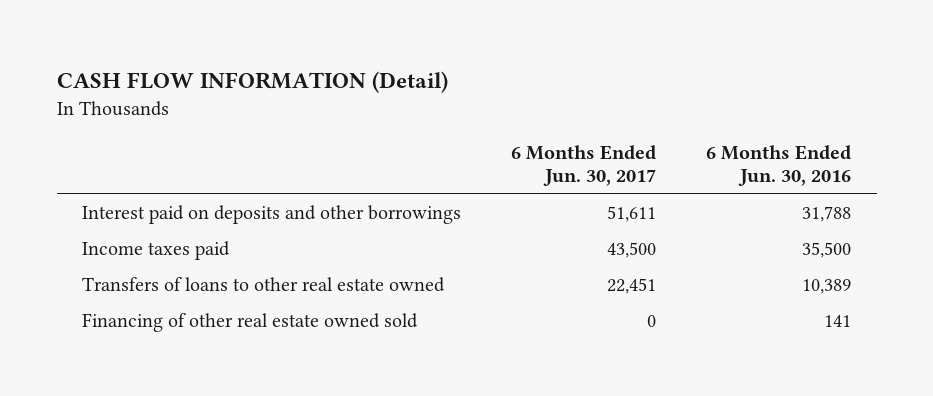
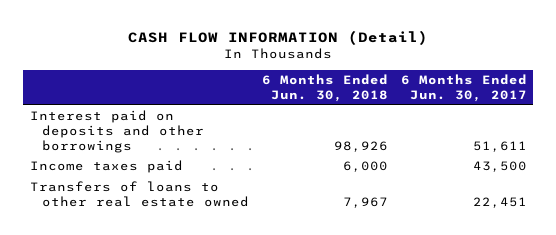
[706,145,852,187] 6 Months Ended Jun. 30, 2016 -> none
none -> [261,74,388,102] 6 Months Ended Jun. 30, 2018
[82,313,419,333] Financing of other real estate owned sold -> none

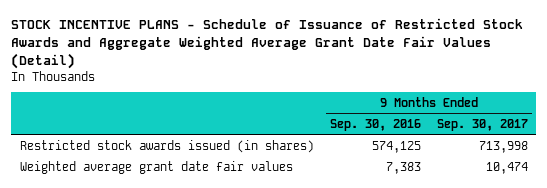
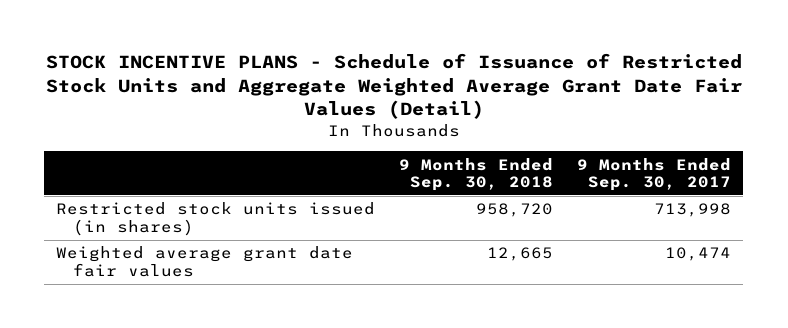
[11,18,524,70] STOCK INCENTIVE PLANS - Schedule of Issuance of Restricted Stock Awards and Aggregate Weighted Average Grant Date Fair Values (Detail) -> [45,53,742,120] STOCK INCENTIVE PLANS - Schedule of Issuance of Restricted Stock Units and Aggregate Weighted Average Grant Date Fair Values (Detail)
[329,118,421,131] Sep. 30, 2016 -> none
none -> [399,157,554,192] 9 Months Ended Sep. 30, 2018
[19,139,314,153] Restricted stock awards issued (in shares) -> [56,202,376,237] Restricted stock units issued (in shares)

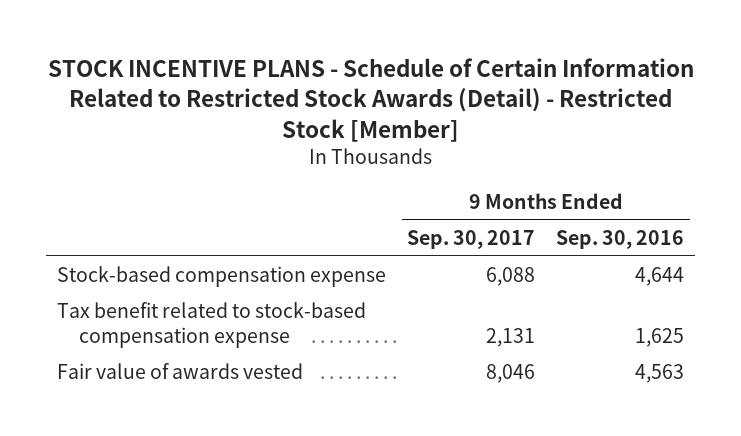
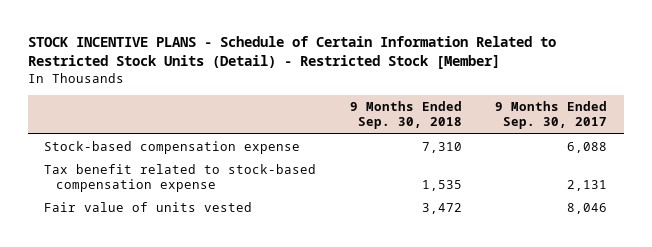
[47,57,694,142] STOCK INCENTIVE PLANS - Schedule of Certain Information Related to Restricted Stock Awards (Detail) - Restricted Stock [Member] -> [27,35,556,70] STOCK INCENTIVE PLANS - Schedule of Certain Information Related to Restricted Stock Units (Detail) - Restricted Stock [Member]
[556,230,685,250] Sep. 30, 2016 -> none
none -> [349,101,462,130] 9 Months Ended Sep. 30, 2018
[57,363,304,380] Fair value of awards vested -> [44,202,253,213] Fair value of units vested

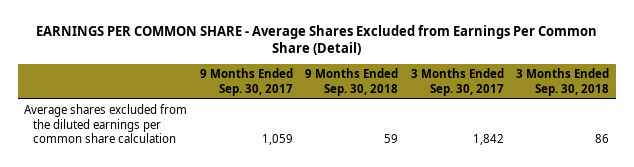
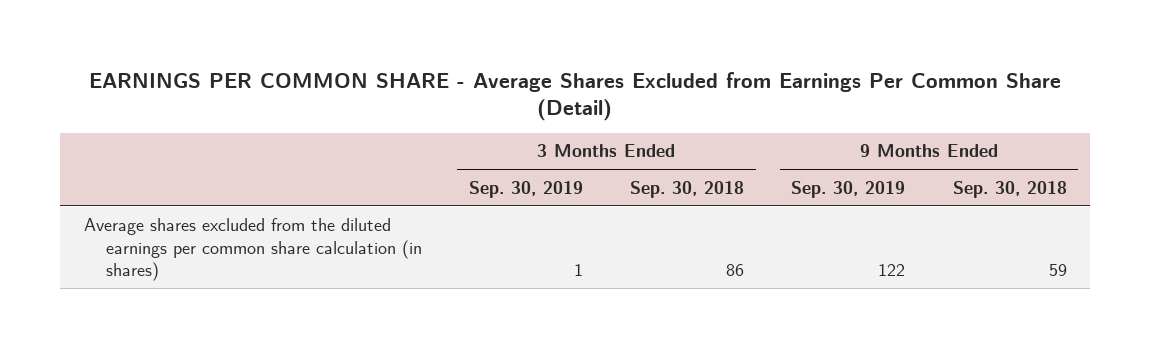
[199,68,293,97] 9 Months Ended Sep. 30, 2017 -> none
[410,68,504,97] 3 Months Ended Sep. 30, 2017 -> none
none -> [468,180,583,198] Sep. 30, 2019
none -> [791,180,906,198] Sep. 30, 2019
[24,103,188,144] Average shares excluded from the diluted earnings per common share calculation -> [83,218,422,282] Average shares excluded from the diluted earnings per common share calculation (in shares)

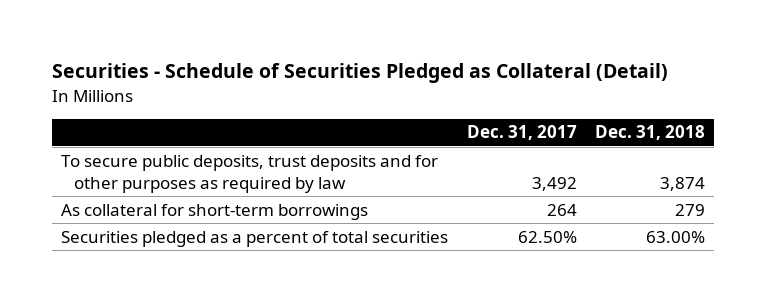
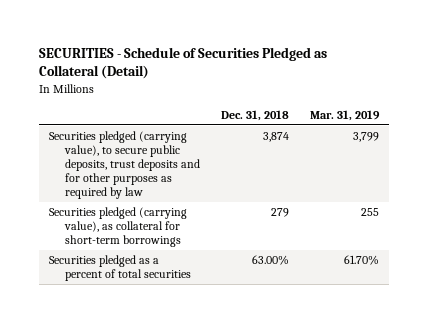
[51,63,668,84] Securities - Schedule of Securities Pledged as Collateral (Detail) -> [38,46,327,80] SECURITIES - Schedule of Securities Pledged as Collateral (Detail)
[466,125,577,141] Dec. 31, 2017 -> none
none -> [309,109,380,121] Mar. 31, 2019
[61,154,439,193] To secure public deposits, trust deposits and for other purposes as required by law -> [49,131,201,199] Securities pledged (carrying value), to secure public deposits, trust deposits and for other purposes as required by law
[61,203,369,220] As collateral for short-term borrowings -> [49,207,188,247] Securities pledged (carrying value), as collateral for short-term borrowings

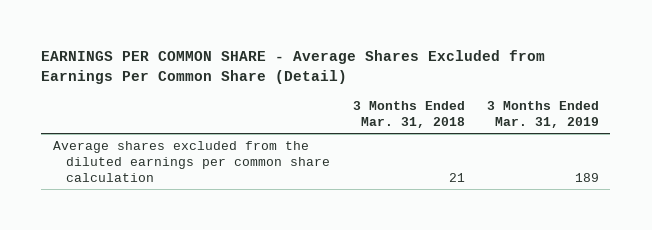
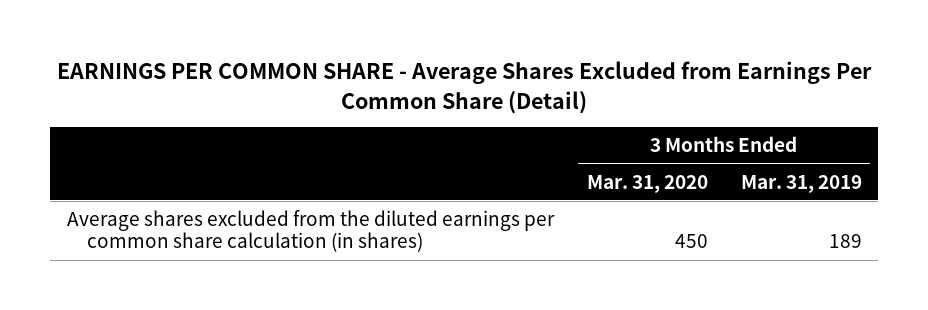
[352,100,465,128] 3 Months Ended Mar. 31, 2018 -> none
none -> [586,174,708,193] Mar. 31, 2020
[52,140,331,182] Average shares excluded from the diluted earnings per common share calculation -> [66,209,555,253] Average shares excluded from the diluted earnings per common share calculation (in shares)

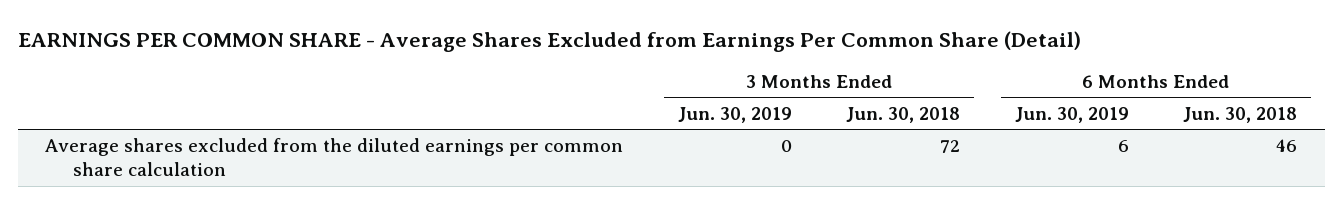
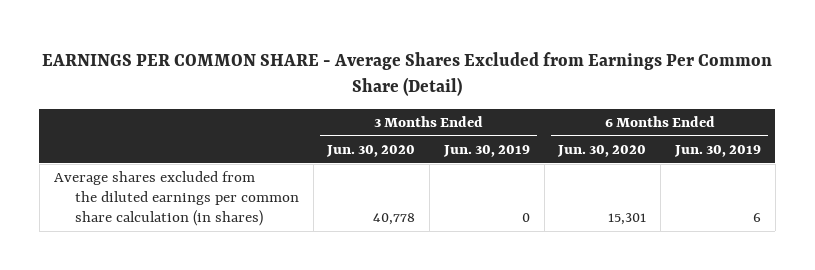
[846,107,961,124] Jun. 30, 2018 -> none
[1183,107,1298,124] Jun. 30, 2018 -> none
none -> [326,145,416,158] Jun. 30, 2020
none -> [557,145,647,158] Jun. 30, 2020
[45,138,624,177] Average shares excluded from the diluted earnings per common share calculation -> [53,171,299,227] Average shares excluded from the diluted earnings per common share calculation (in shares)

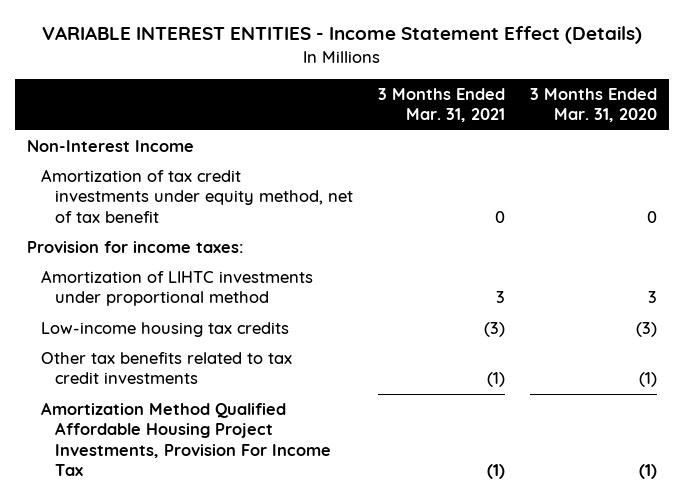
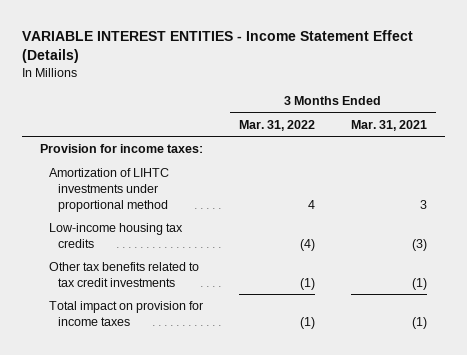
[529,88,657,123] 3 Months Ended Mar. 31, 2020 -> none
none -> [238,119,315,131] Mar. 31, 2022
[26,140,194,153] Non-Interest Income -> none
[40,169,354,223] Amortization of tax credit investments under equity method, net of tax benefit -> none
[40,402,332,476] Amortization Method Qualified Affordable Housing Project Investments, Provision For Income Tax -> [48,301,203,326] Total impact on provision for income taxes

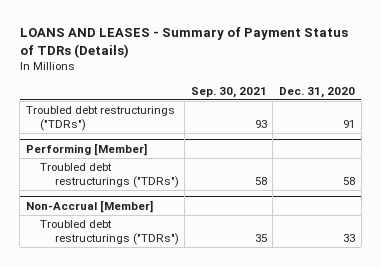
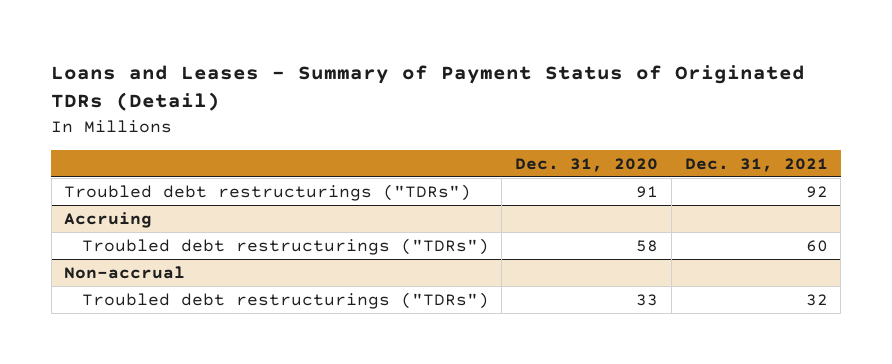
[19,27,348,58] LOANS AND LEASES - Summary of Payment Status of TDRs (Details) -> [51,65,806,112] Loans and Leases - Summary of Payment Status of Originated TDRs (Detail)
[190,86,267,98] Sep. 30, 2021 -> none
none -> [684,157,828,172] Dec. 31, 2021
[25,143,147,157] Performing [Member] -> [64,211,153,228] Accruing
[25,200,153,214] Non-Accrual [Member] -> [64,265,186,279] Non-accrual

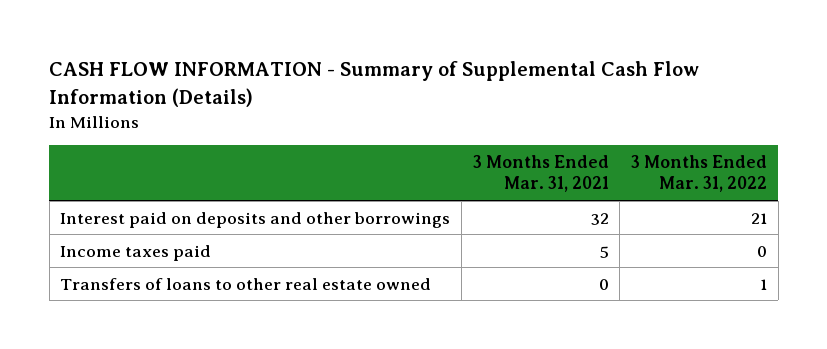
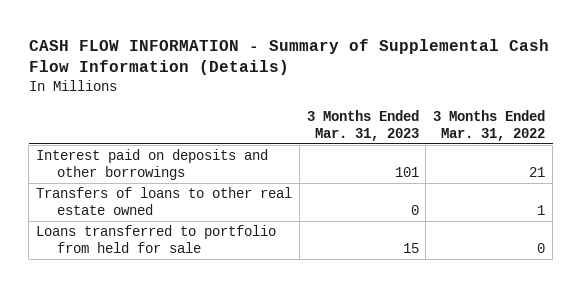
[472,154,609,193] 3 Months Ended Mar. 31, 2021 -> none
none -> [306,109,419,141] 3 Months Ended Mar. 31, 2023
[60,244,212,261] Income taxes paid -> none
none -> [36,225,277,254] Loans transferred to portfolio from held for sale

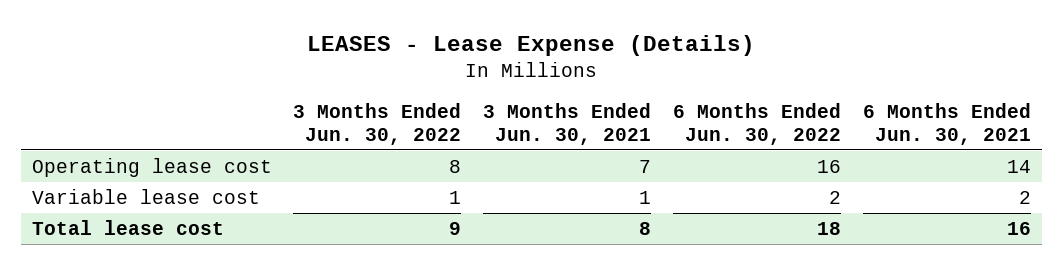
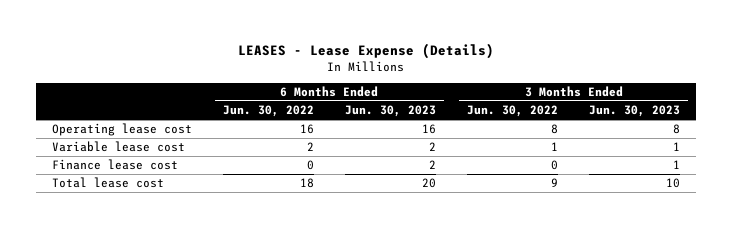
[483,103,652,145] 3 Months Ended Jun. 30, 2021 -> none
[863,103,1032,145] 6 Months Ended Jun. 30, 2021 -> none
none -> [344,105,436,118] Jun. 30, 2023
none -> [589,105,681,118] Jun. 30, 2023
none -> [51,159,178,171] Finance lease cost

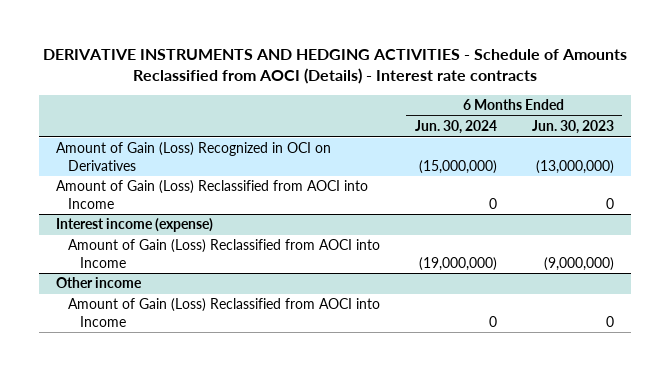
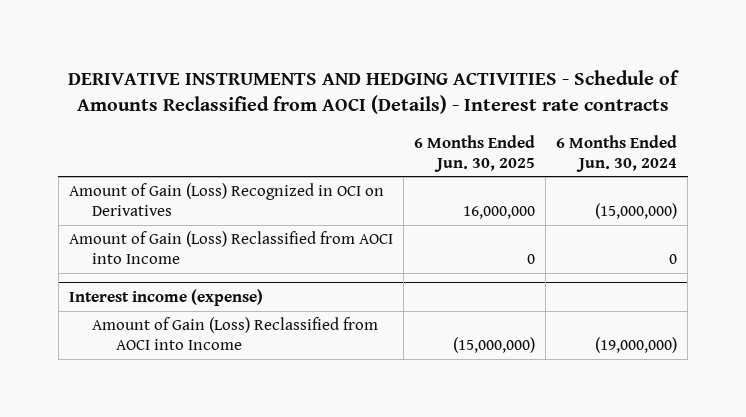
[531,120,614,135] Jun. 30, 2023 -> none
none -> [414,134,536,172] 6 Months Ended Jun. 30, 2025
[56,277,143,289] Other income -> none
[68,298,381,327] Amount of Gain (Loss) Reclassified from AOCI into Income -> none

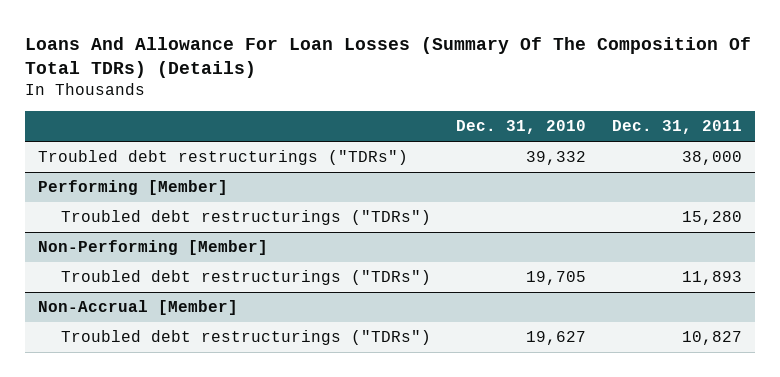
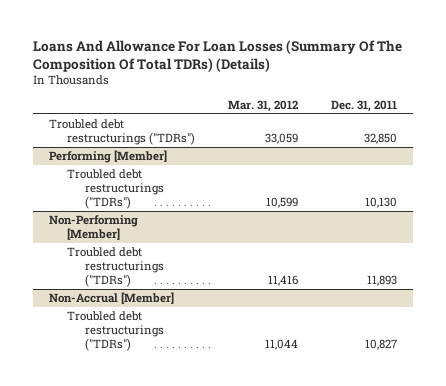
[456,120,587,135] Dec. 31, 2010 -> none
none -> [227,100,298,113] Mar. 31, 2012
[682,151,743,166] 38,000 -> [363,133,397,145] 32,850
[682,211,743,226] 15,280 -> [364,196,397,208] 10,130

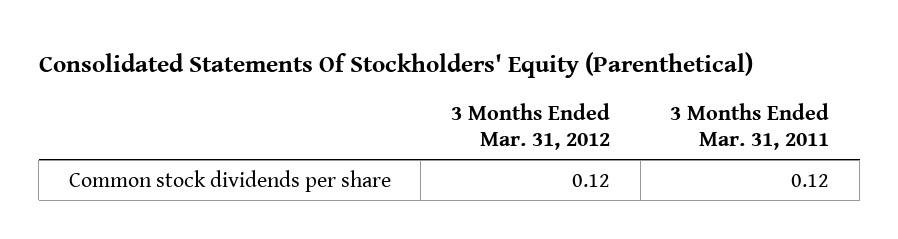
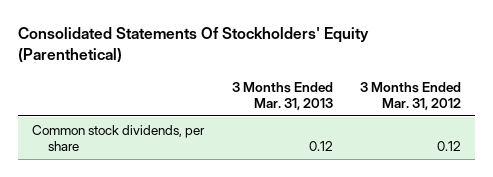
[670,102,830,150] 3 Months Ended Mar. 31, 2011 -> none
none -> [231,81,333,110] 3 Months Ended Mar. 31, 2013
[68,169,391,192] Common stock dividends per share -> [31,124,205,151] Common stock dividends, per share

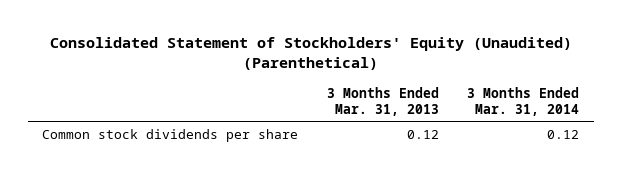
[17,27,369,64] Consolidated Statements Of Stockholders' Equity (Parenthetical) -> [49,36,572,70] Consolidated Statement of Stockholders' Equity (Unaudited) (Parenthetical)
[360,81,462,110] 3 Months Ended Mar. 31, 2012 -> none
none -> [467,86,580,116] 3 Months Ended Mar. 31, 2014
[31,124,205,151] Common stock dividends, per share -> [41,128,298,142] Common stock dividends per share

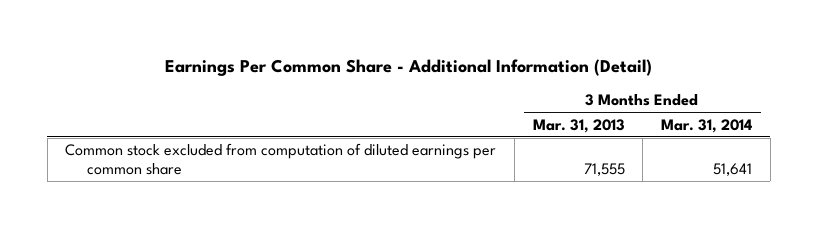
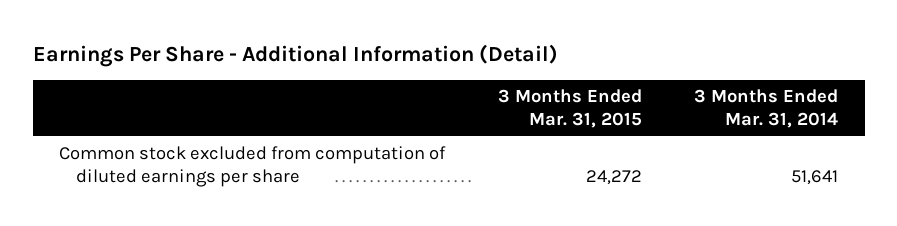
[164,58,652,76] Earnings Per Common Share - Additional Information (Detail) -> [32,44,558,68] Earnings Per Share - Additional Information (Detail)
[532,118,625,133] Mar. 31, 2013 -> none
none -> [497,89,642,129] 3 Months Ended Mar. 31, 2015
[65,143,497,176] Common stock excluded from computation of diluted earnings per common share -> [58,146,446,188] Common stock excluded from computation of diluted earnings per share

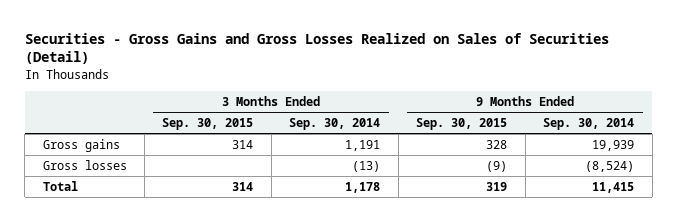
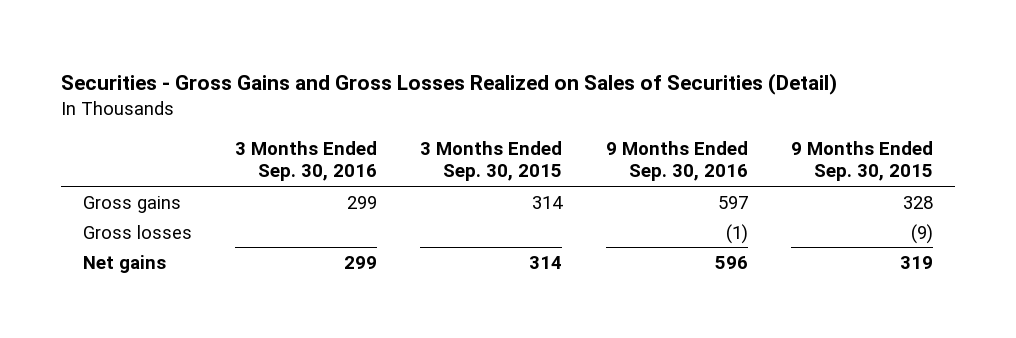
[289,117,381,130] Sep. 30, 2014 -> none
[543,117,635,130] Sep. 30, 2014 -> none
none -> [235,140,378,182] 3 Months Ended Sep. 30, 2016
none -> [605,140,748,182] 9 Months Ended Sep. 30, 2016
[42,180,78,191] Total -> [82,254,166,273] Net gains

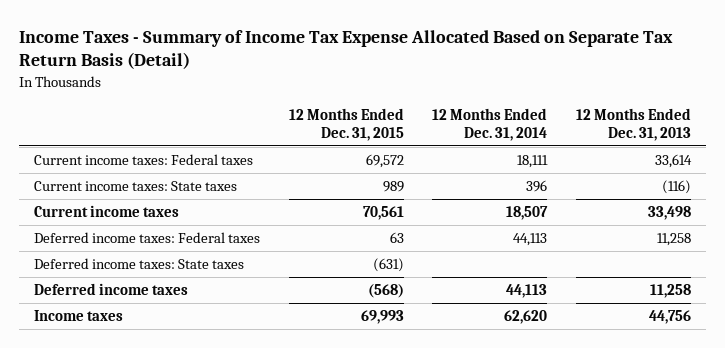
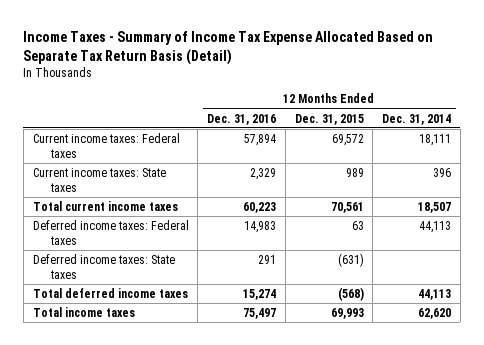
[576,108,692,141] 12 Months Ended Dec. 31, 2013 -> none
none -> [207,113,277,125] Dec. 31, 2016
[33,205,179,218] Current income taxes -> [32,200,178,211] Total current income taxes
[33,283,188,296] Deferred income taxes -> [32,287,188,298] Total deferred income taxes
[33,310,123,322] Income taxes -> [32,306,135,317] Total income taxes

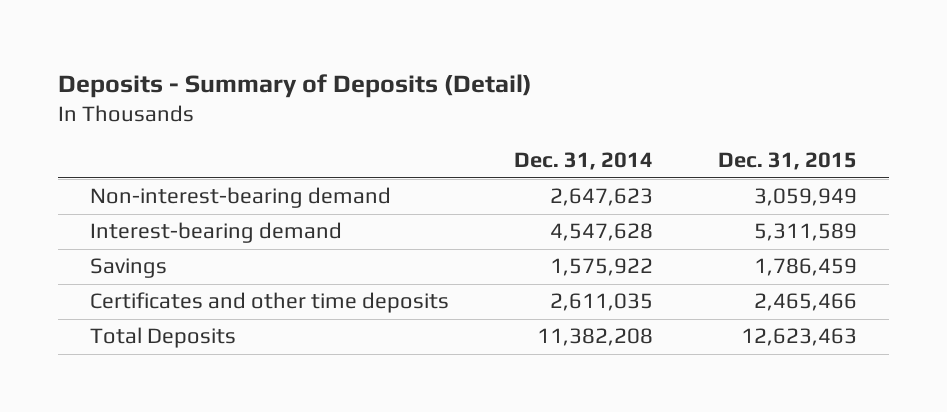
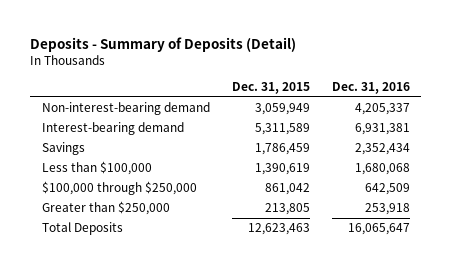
[514,152,654,171] Dec. 31, 2014 -> none
none -> [332,82,411,95] Dec. 31, 2016
[90,292,450,314] Certificates and other time deposits -> none
none -> [41,161,152,176] Less than $100,000
none -> [41,181,197,196] $100,000 through $250,000
none -> [41,201,170,216] Greater than $250,000

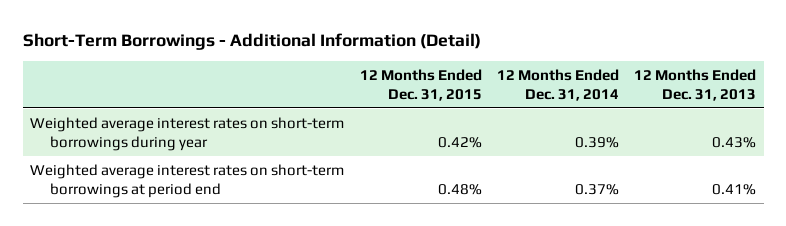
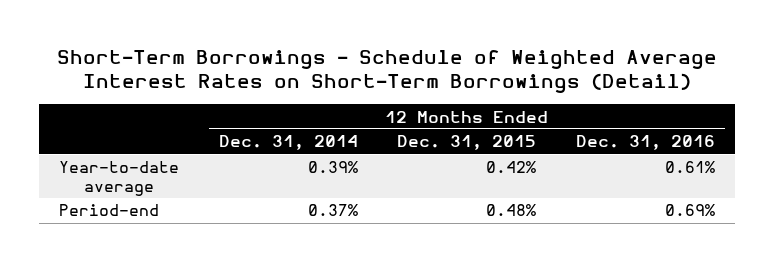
[22,32,481,50] Short-Term Borrowings - Additional Information (Detail) -> [57,49,718,94] Short-Term Borrowings - Schedule of Weighted Average Interest Rates on Short-Term Borrowings (Detail)
[634,68,757,101] 12 Months Ended Dec. 31, 2013 -> none
none -> [576,135,716,151] Dec. 31, 2016
[30,116,345,151] Weighted average interest rates on short-term borrowings during year -> [58,161,179,196] Year-to-date average
[30,163,345,198] Weighted average interest rates on short-term borrowings at period end -> [58,204,159,217] Period-end

